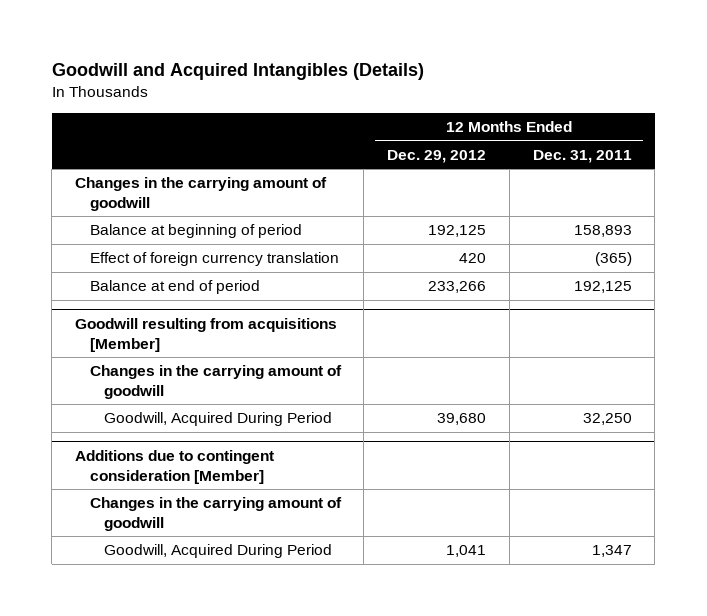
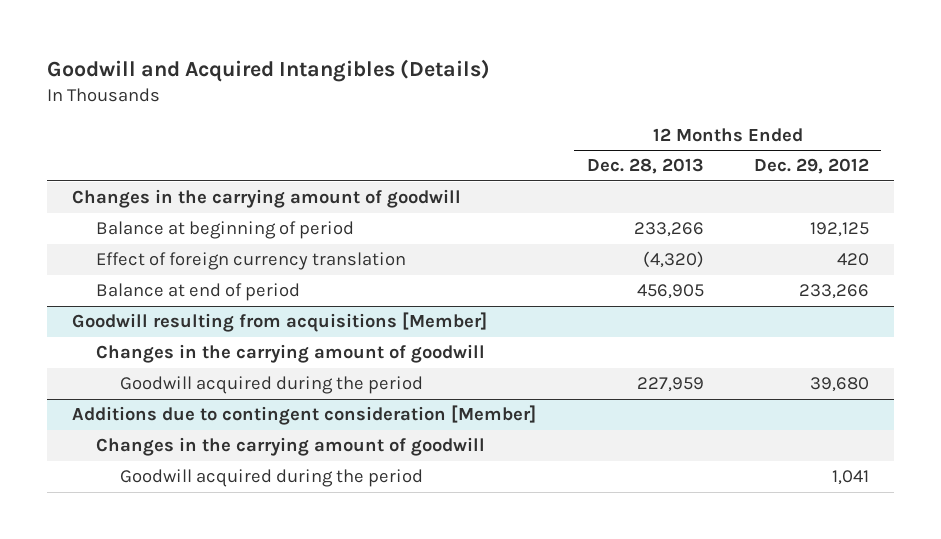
[532,149,632,163] Dec. 31, 2011 -> none
none -> [586,158,704,175] Dec. 28, 2013
[104,412,333,427] Goodwill, Acquired During Period -> [119,376,423,395] Goodwill acquired during the period
[104,544,333,559] Goodwill, Acquired During Period -> [119,469,423,488] Goodwill acquired during the period

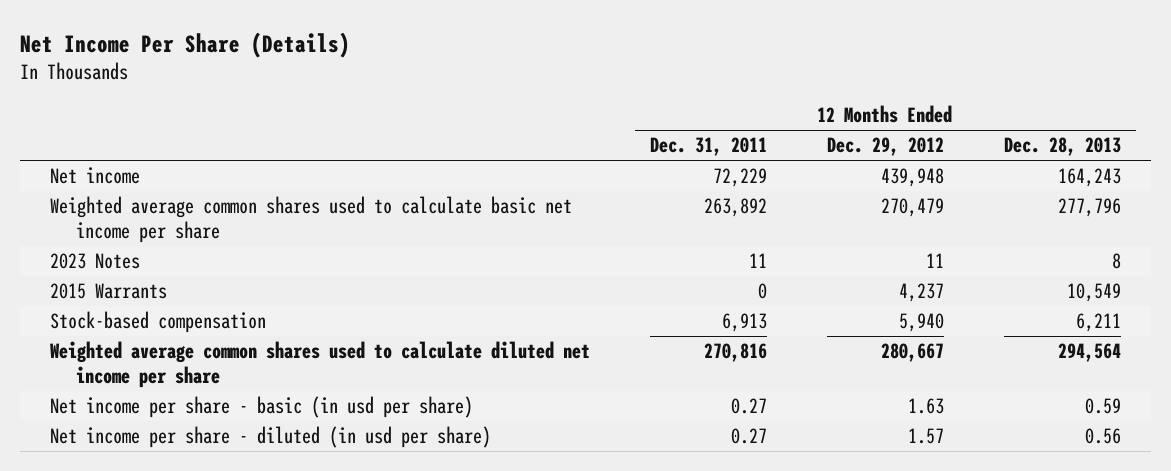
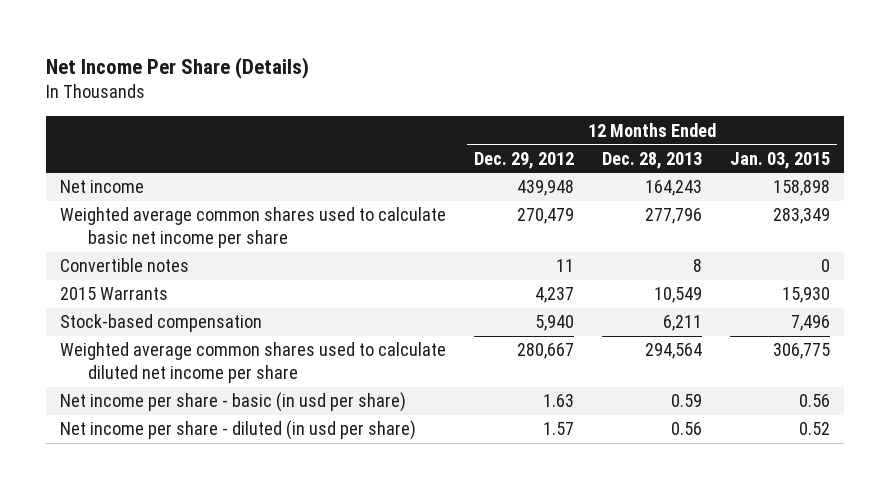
[649,137,767,157] Dec. 31, 2011 -> none
none -> [730,151,831,169] Jan. 03, 2015
[49,253,140,270] 2023 Notes -> [60,258,190,273] Convertible notes

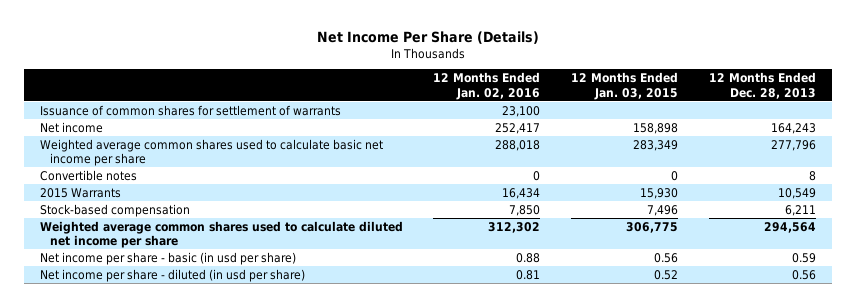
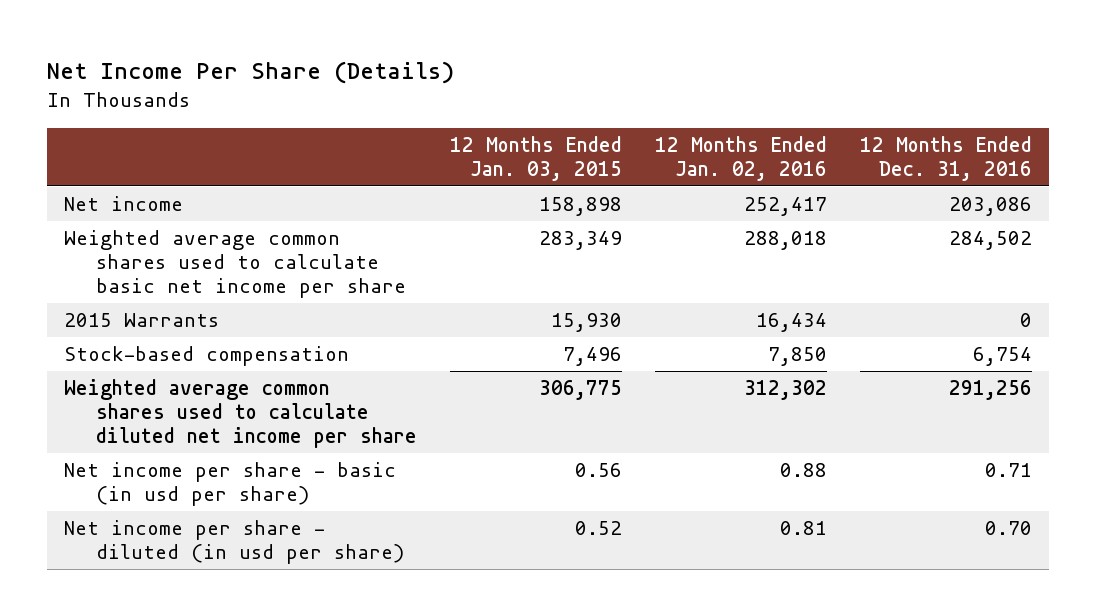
[709,72,817,99] 12 Months Ended Dec. 28, 2013 -> none
none -> [860,135,1033,181] 12 Months Ended Dec. 31, 2016
[39,104,341,116] Issuance of common shares for settlement of warrants -> none
[39,169,137,181] Convertible notes -> none

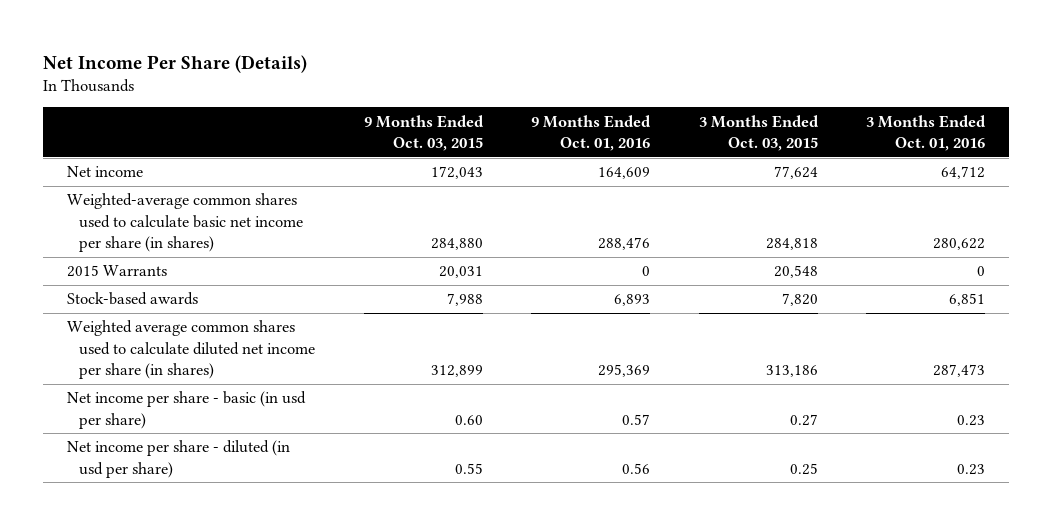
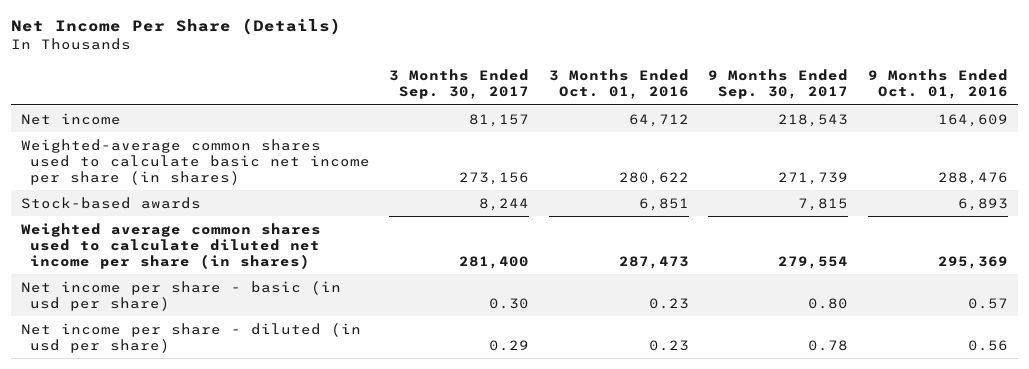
[363,114,484,152] 9 Months Ended Oct. 03, 2015 -> none
[698,114,819,152] 3 Months Ended Oct. 03, 2015 -> none
none -> [389,69,530,100] 3 Months Ended Sep. 30, 2017
none -> [708,69,849,100] 9 Months Ended Sep. 30, 2017
[67,265,168,278] 2015 Warrants -> none

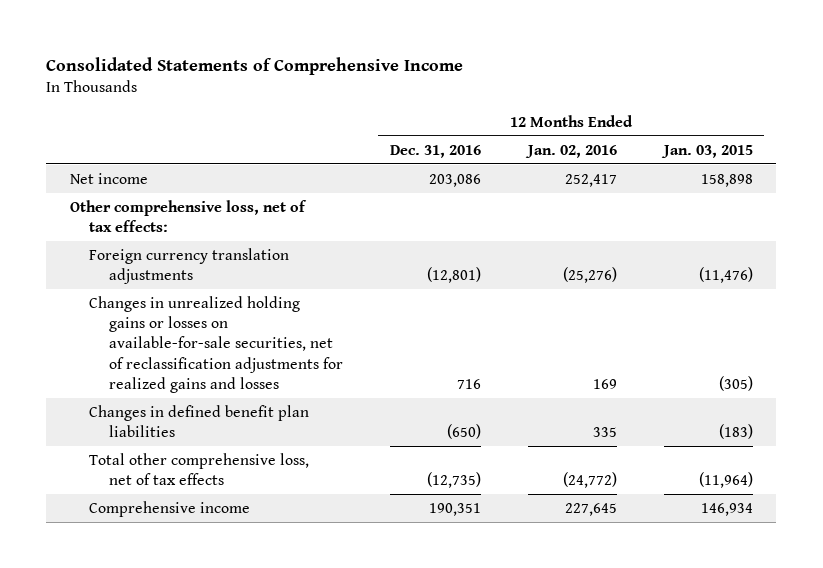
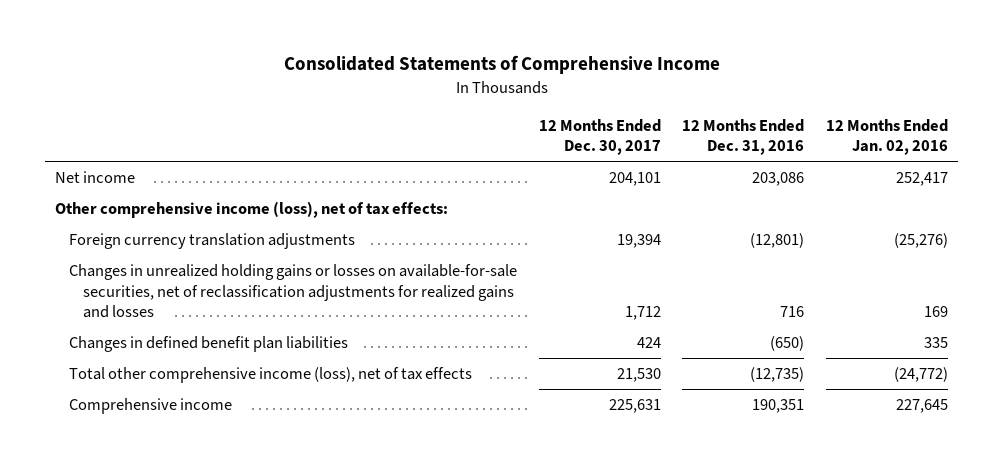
[660,144,753,158] Jan. 03, 2015 -> none
none -> [538,118,661,156] 12 Months Ended Dec. 30, 2017
[69,199,307,233] Other comprehensive loss, net of tax effects: -> [55,201,449,219] Other comprehensive income (loss), net of tax effects:
[89,452,310,486] Total other comprehensive loss, net of tax effects -> [69,367,473,384] Total other comprehensive income (loss), net of tax effects

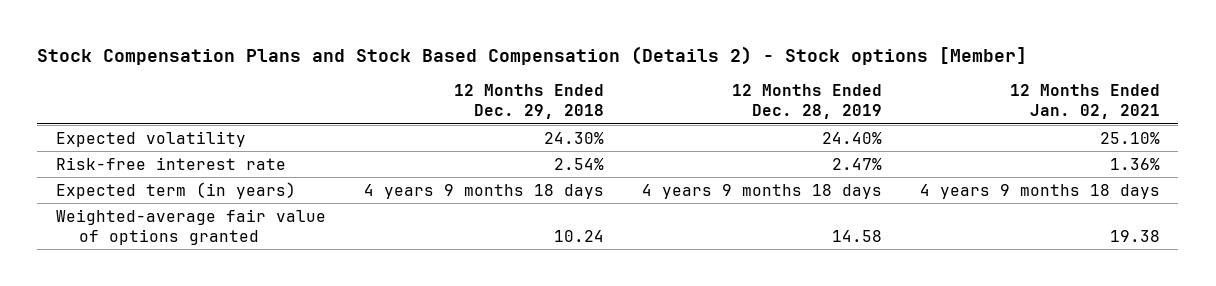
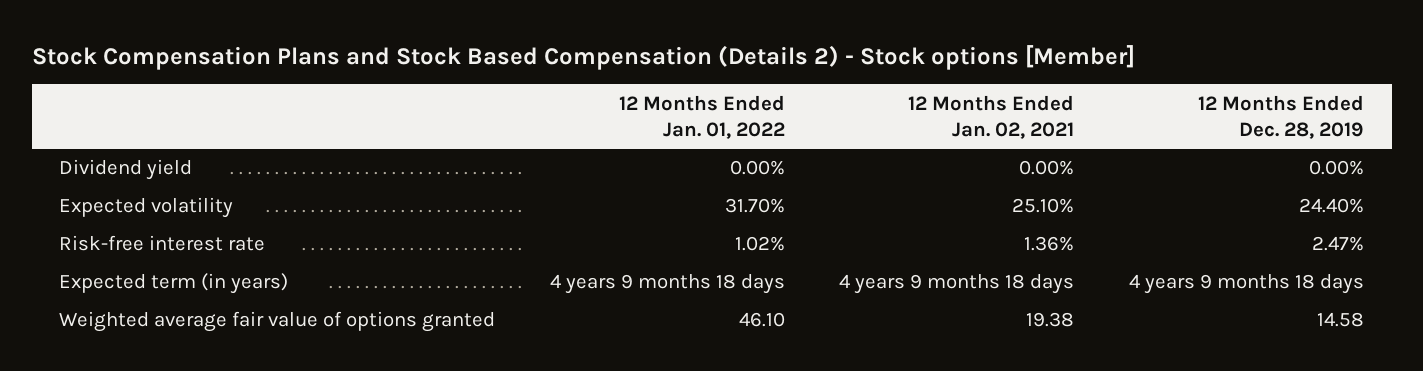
[453,84,604,120] 12 Months Ended Dec. 29, 2018 -> none
none -> [618,94,785,139] 12 Months Ended Jan. 01, 2022
none -> [58,159,192,181] Dividend yield
[56,208,327,246] Weighted-average fair value of options granted -> [58,311,495,333] Weighted average fair value of options granted

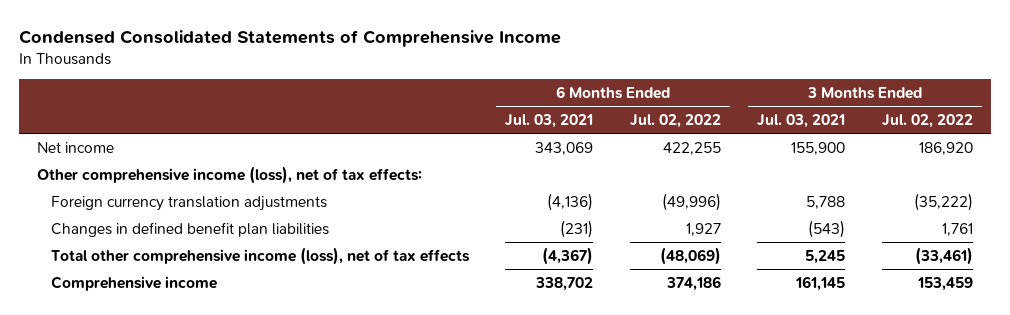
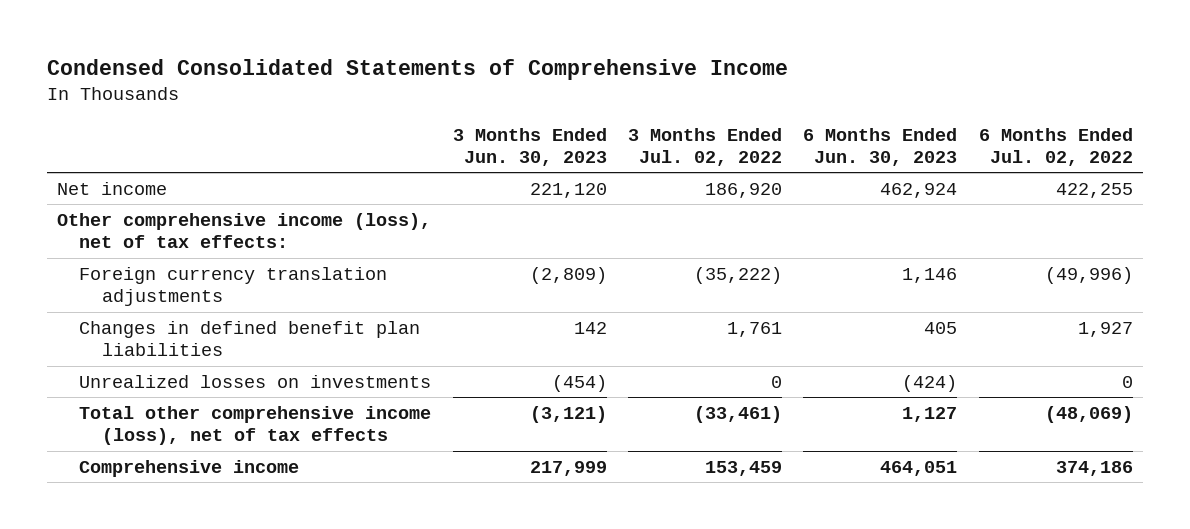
[505,114,594,129] Jul. 03, 2021 -> none
[757,114,846,129] Jul. 03, 2021 -> none
none -> [452,127,607,166] 3 Months Ended Jun. 30, 2023
none -> [803,127,958,166] 6 Months Ended Jun. 30, 2023
none -> [79,374,432,388] Unrealized losses on investments

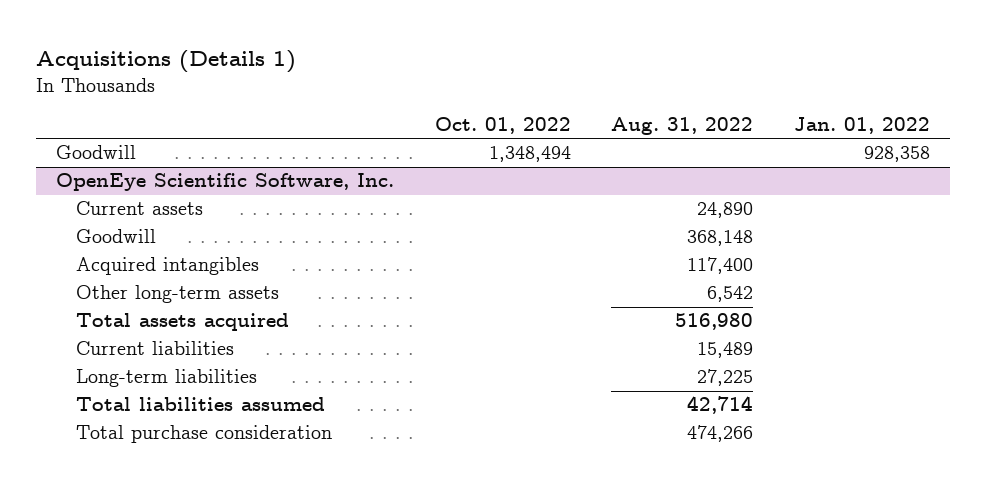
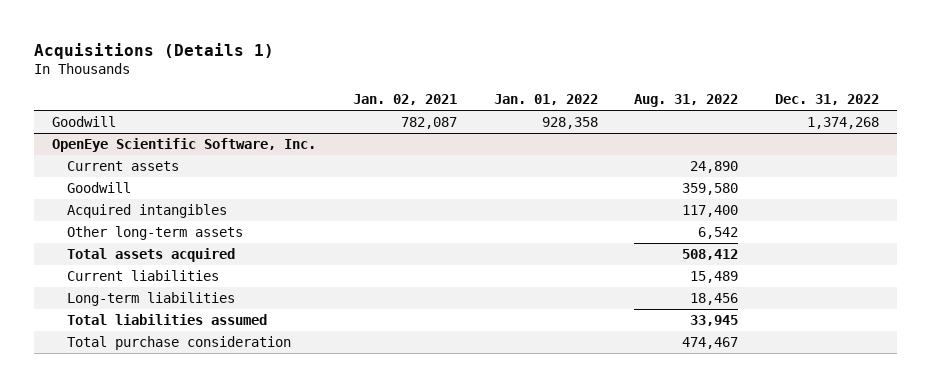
[434,117,571,135] Oct. 01, 2022 -> none
none -> [353,94,458,106] Jan. 02, 2021
none -> [774,94,879,106] Dec. 31, 2022
[687,230,754,247] 368,148 -> [682,183,739,196] 359,580
[675,313,754,331] 516,980 -> [682,249,739,261] 508,412
[697,369,754,387] 27,225 -> [690,293,739,306] 18,456
[687,396,754,415] 42,714 -> [690,315,739,327] 33,945
[687,425,754,443] 474,266 -> [682,337,739,350] 474,467

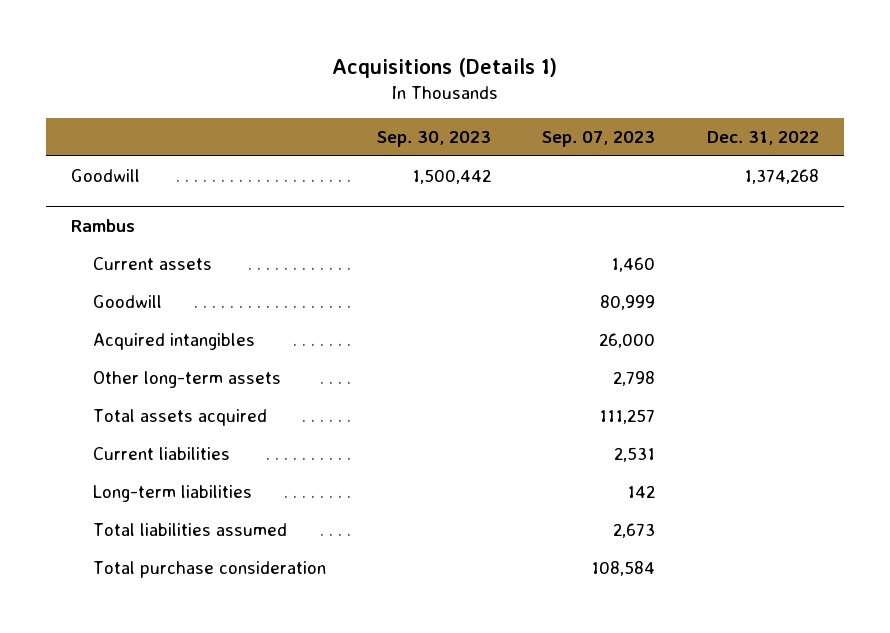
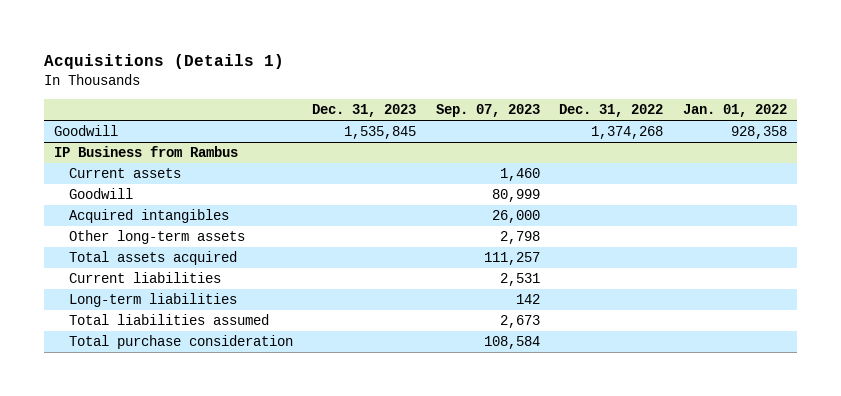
[377,131,492,148] Sep. 30, 2023 -> none
none -> [312,104,417,118] Dec. 31, 2023
none -> [682,104,787,118] Jan. 01, 2022
[71,219,136,233] Rambus -> [54,146,239,158] IP Business from Rambus

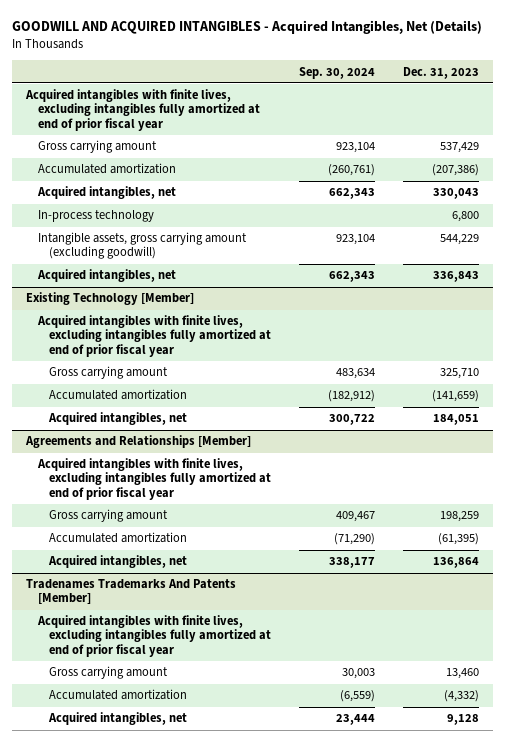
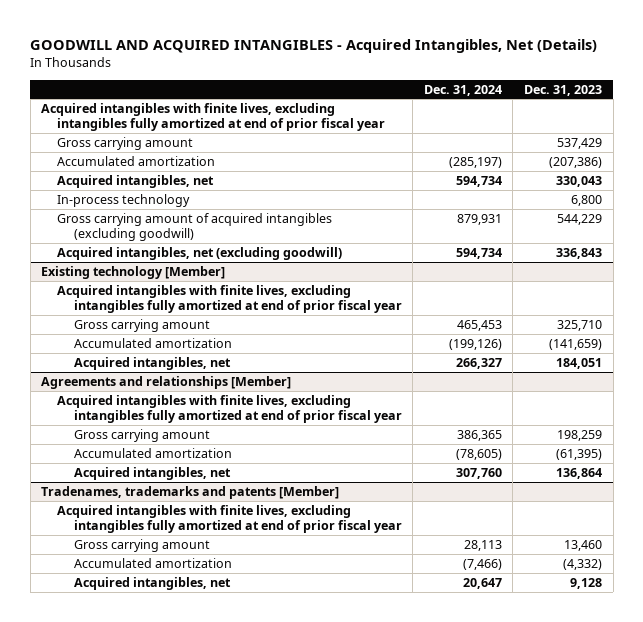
[299,66,376,79] Sep. 30, 2024 -> none
none -> [423,84,502,96] Dec. 31, 2024
[37,232,247,260] Intangible assets, gross carrying amount (excluding goodwill) -> [57,213,333,241] Gross carrying amount of acquired intangibles (excluding goodwill)
[36,269,176,283] Acquired intangibles, net -> [57,247,343,261] Acquired intangibles, net (excluding goodwill)
[26,292,195,306] Existing Technology [Member] -> [41,266,226,280] Existing technology [Member]
[25,435,252,449] Agreements and Relationships [Member] -> [41,376,292,390] Agreements and relationships [Member]
[26,579,237,605] Tradenames Trademarks And Patents [Member] -> [41,486,340,500] Tradenames, trademarks and patents [Member]

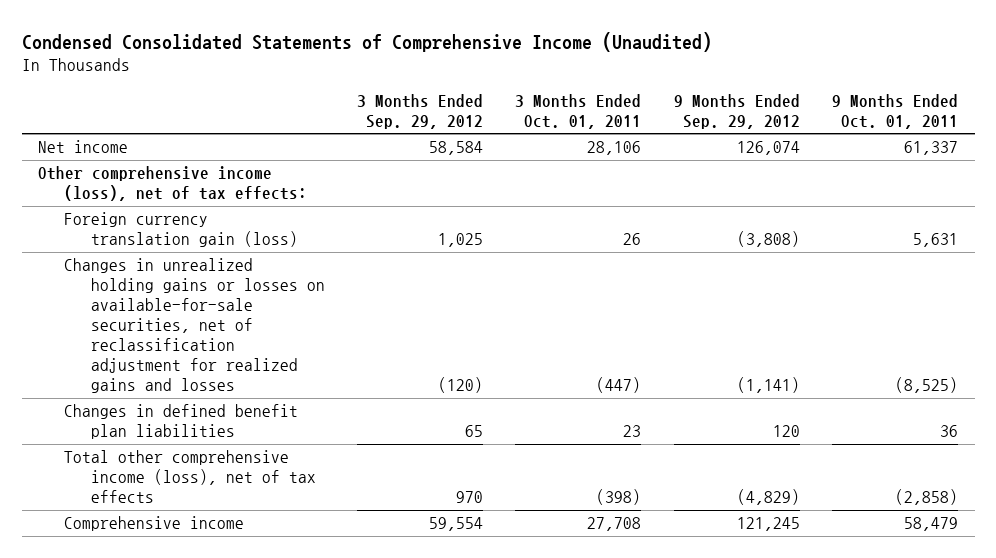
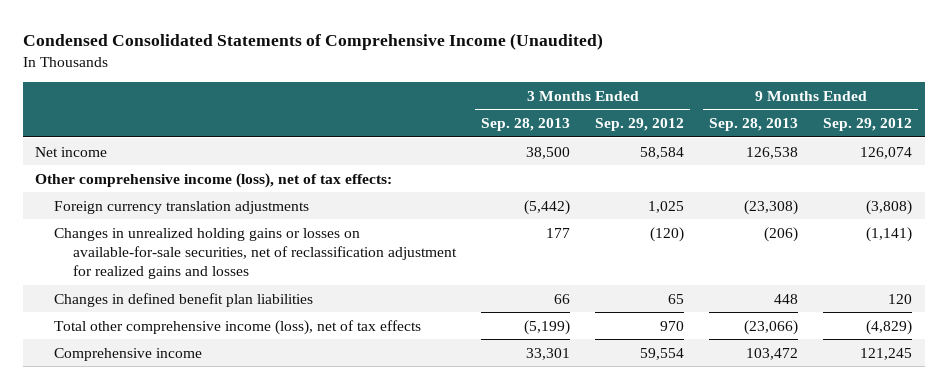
[515,93,642,129] 3 Months Ended Oct. 01, 2011 -> none
[832,93,959,129] 9 Months Ended Oct. 01, 2011 -> none
none -> [481,118,571,132] Sep. 28, 2013
none -> [709,118,799,132] Sep. 28, 2013
[64,212,298,248] Foreign currency translation gain (loss) -> [54,200,310,214] Foreign currency translation adjustments

